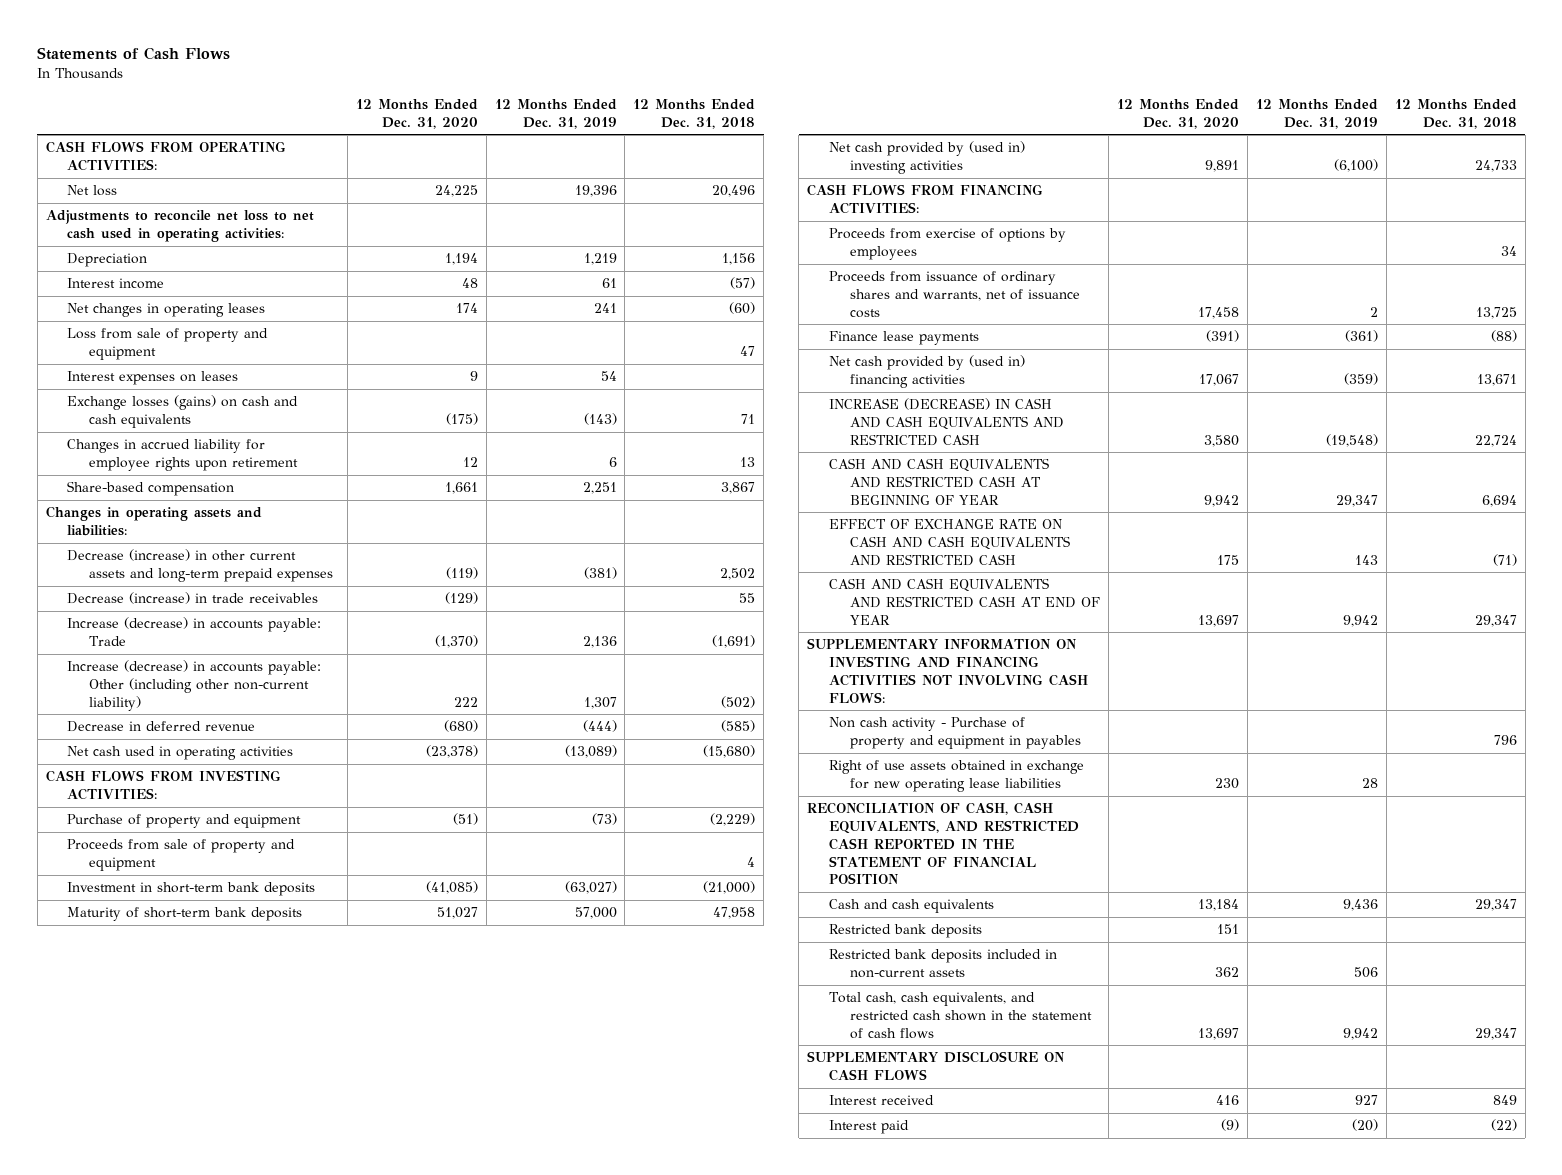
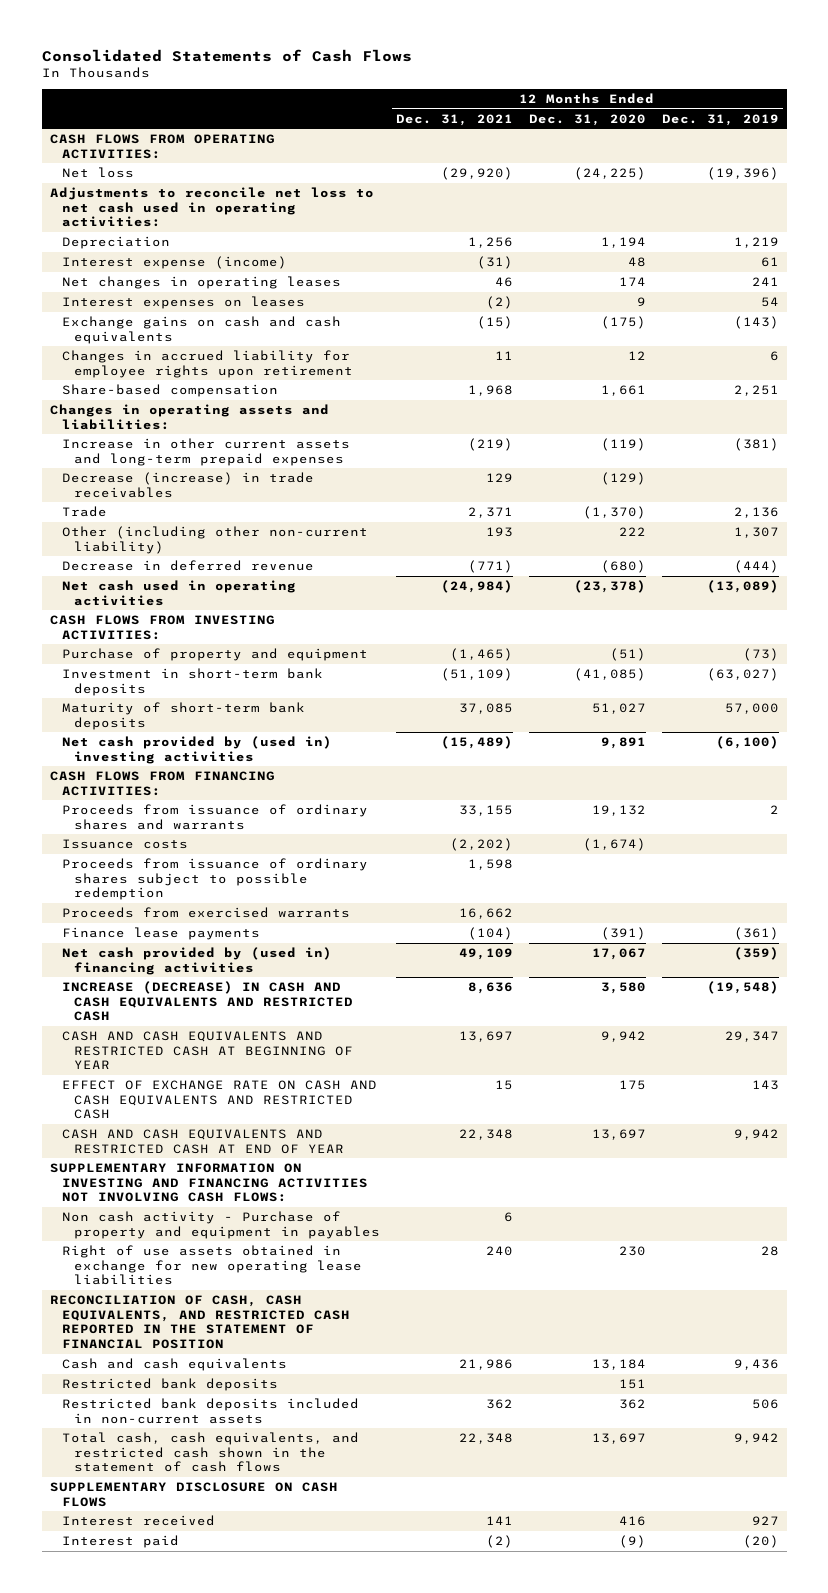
[37,46,231,60] Statements of Cash Flows -> [41,48,412,62] Consolidated Statements of Cash Flows
[633,98,756,129] 12 Months Ended Dec. 31, 2018 -> none
none -> [395,113,513,126] Dec. 31, 2021
[434,185,478,198] 24,225 -> [573,167,646,181] (24,225)
[574,185,617,198] 19,396 -> [706,167,779,181] (19,396)
[67,278,165,290] Interest income -> [61,256,287,270] Interest expense (income)
[67,328,269,361] Loss from sale of property and equipment -> none
[67,395,299,429] Exchange losses (gains) on cash and cash equivalents -> [61,316,341,344] Exchange gains on cash and cash equivalents
[67,549,334,583] Decrease (increase) in other current assets and long-term prepaid expenses -> [61,438,350,466] Increase in other current assets and long-term prepaid expenses
[67,617,322,647] Increase (decrease) in accounts payable: Trade -> [61,506,107,518] Trade
[67,660,322,711] Increase (decrease) in accounts payable: Other (including other non-current liability) -> [61,526,368,554] Other (including other non-current liability)
[67,839,296,872] Proceeds from sale of property and equipment -> none
[828,228,1066,261] Proceeds from exercise of options by employees -> none
[828,271,1081,318] Proceeds from issuance of ordinary shares and warrants, net of issuance costs -> [61,804,368,830] Proceeds from issuance of ordinary shares and warrants
[1198,306,1240,319] 17,458 -> [591,805,646,817] 19,132
none -> [61,839,188,850] Issuance costs
none -> [61,858,368,901] Proceeds from issuance of ordinary shares subject to possible redemption
none -> [61,907,350,919] Proceeds from exercised warrants

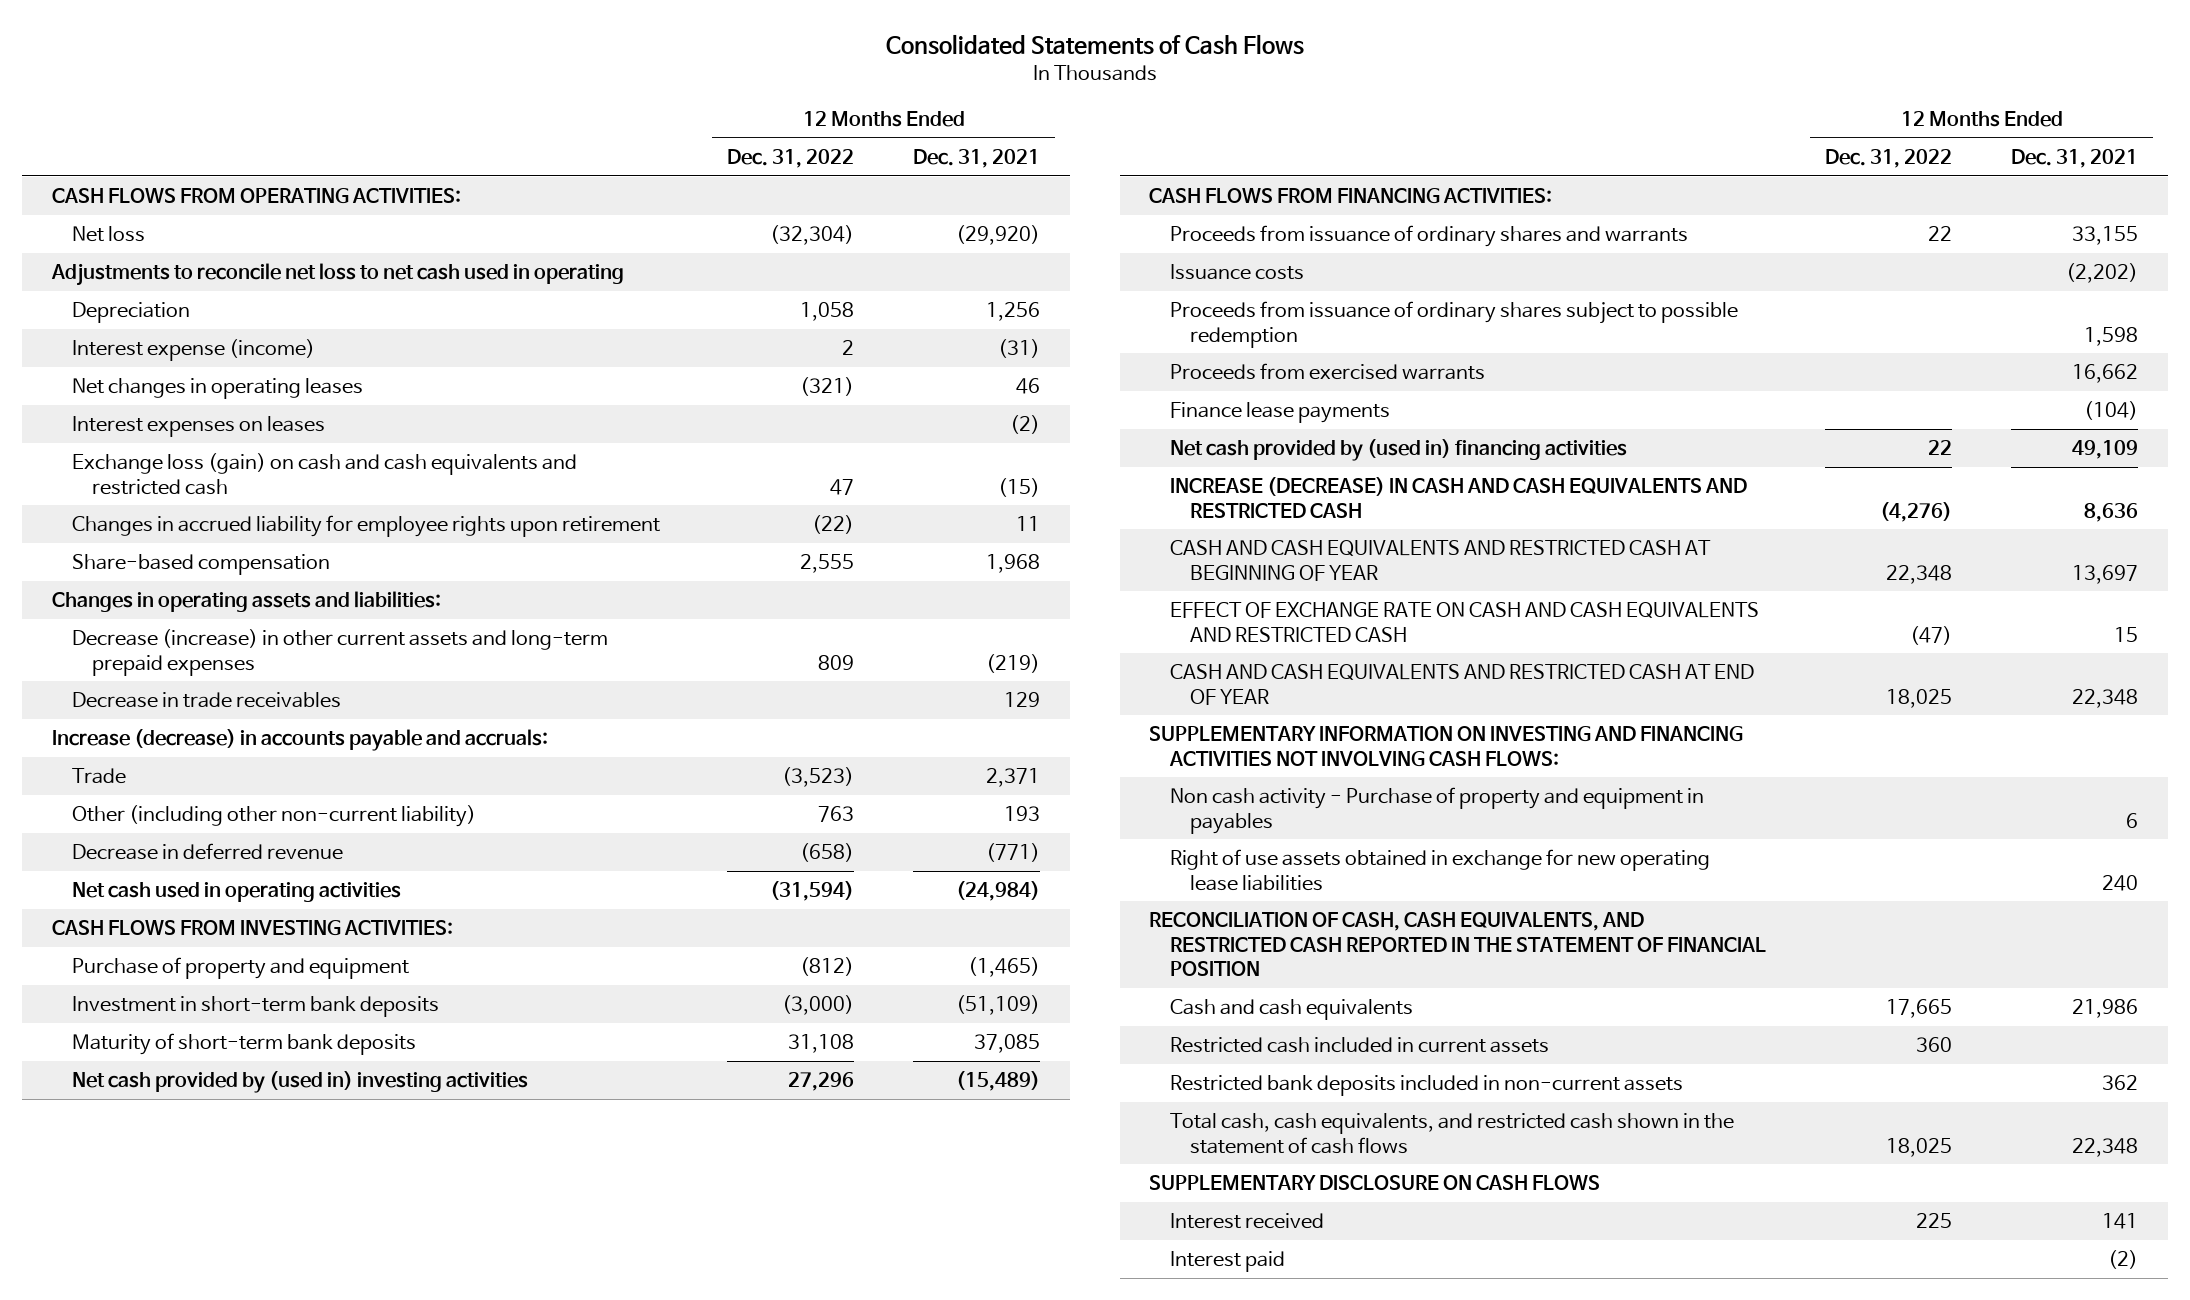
[528,113,646,126] Dec. 31, 2020 -> none
[661,113,779,126] Dec. 31, 2019 -> none
none -> [726,148,854,168] Dec. 31, 2022
[49,187,374,228] Adjustments to reconcile net loss to net cash used in operating activities: -> [50,263,624,287] Adjustments to reconcile net loss to net cash used in operating
[61,316,341,344] Exchange gains on cash and cash equivalents -> [71,453,577,495] Exchange loss (gain) on cash and cash equivalents and restricted cash
[61,438,350,466] Increase in other current assets and long-term prepaid expenses -> [71,629,608,676] Decrease (increase) in other current assets and long-term prepaid expenses
[61,472,314,498] Decrease (increase) in trade receivables -> [71,692,341,709] Decrease in trade receivables
none -> [51,729,548,752] Increase (decrease) in accounts payable and accruals:
[61,1378,278,1392] Restricted bank deposits -> [1169,1037,1549,1054] Restricted cash included in current assets

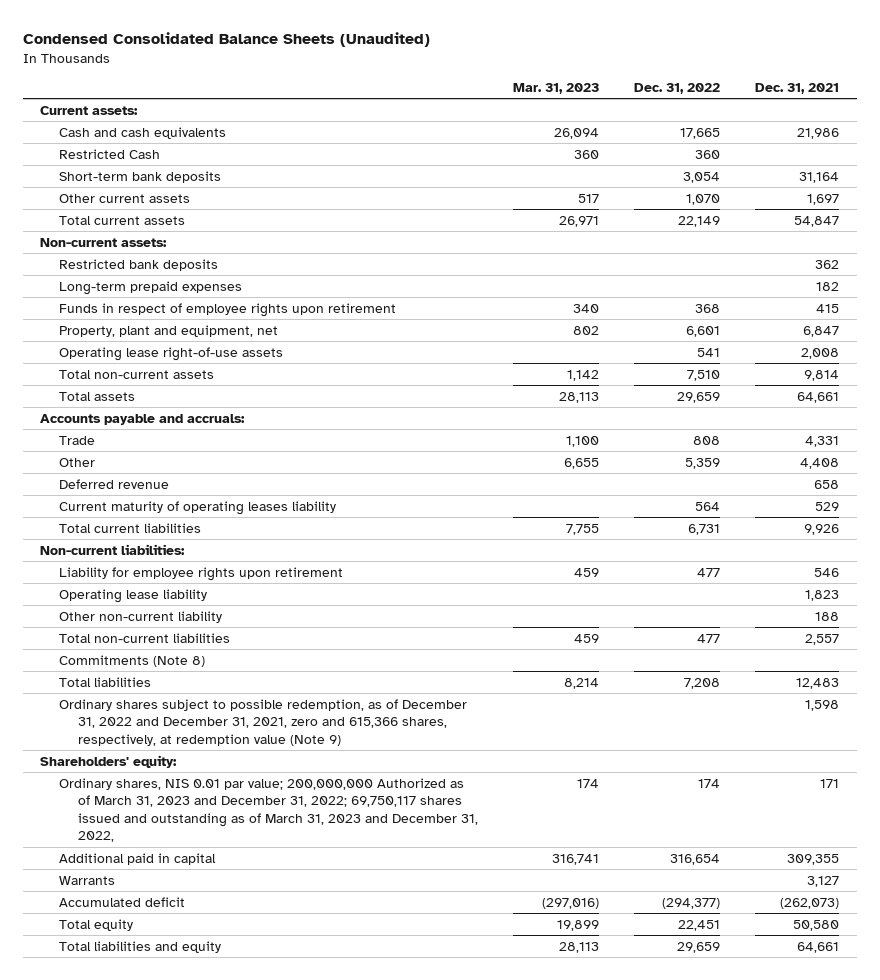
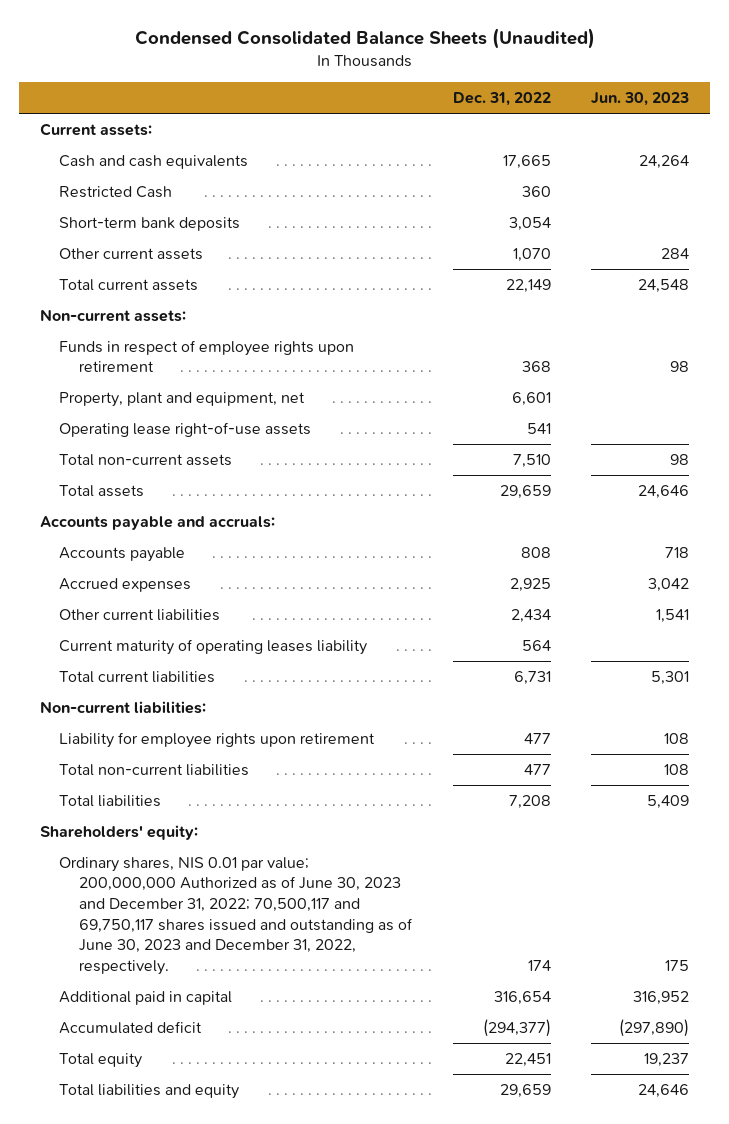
[513,82,600,94] Mar. 31, 2023 -> none
[755,82,840,94] Dec. 31, 2021 -> none
none -> [591,92,690,107] Jun. 30, 2023
[59,258,219,271] Restricted bank deposits -> none
[59,280,243,295] Long-term prepaid expenses -> none
[59,478,170,489] Deferred revenue -> none
[59,435,96,445] Trade -> [59,546,186,562] Accounts payable
none -> [59,577,192,592] Accrued expenses
[59,457,96,467] Other -> [59,608,221,621] Other current liabilities
[685,457,721,469] 5,359 -> [510,608,551,623] 2,434
[59,588,208,603] Operating lease liability -> none
[59,610,223,623] Other non-current liability -> none
[59,654,206,667] Commitments (Note 8) -> none
[59,698,468,746] Ordinary shares subject to possible redemption, as of December 31, 2022 and December 31, 2021, zero and 615,366 shares, respectively, at redemption value (Note 9) -> none
[59,777,479,843] Ordinary shares, NIS 0.01 par value; 200,000,000 Authorized as of March 31, 2023 and December 31, 2022; 69,750,117 shares issued and outstanding as of March 31, 2023 and December 31, 2022, -> [59,856,414,975] Ordinary shares, NIS 0.01 par value; 200,000,000 Authorized as of June 30, 2023 and December 31, 2022; 70,500,117 and 69,750,117 shares issued and outstanding as of June 30, 2023 and December 31, 2022, respectively.
[59,875,116,885] Warrants -> none

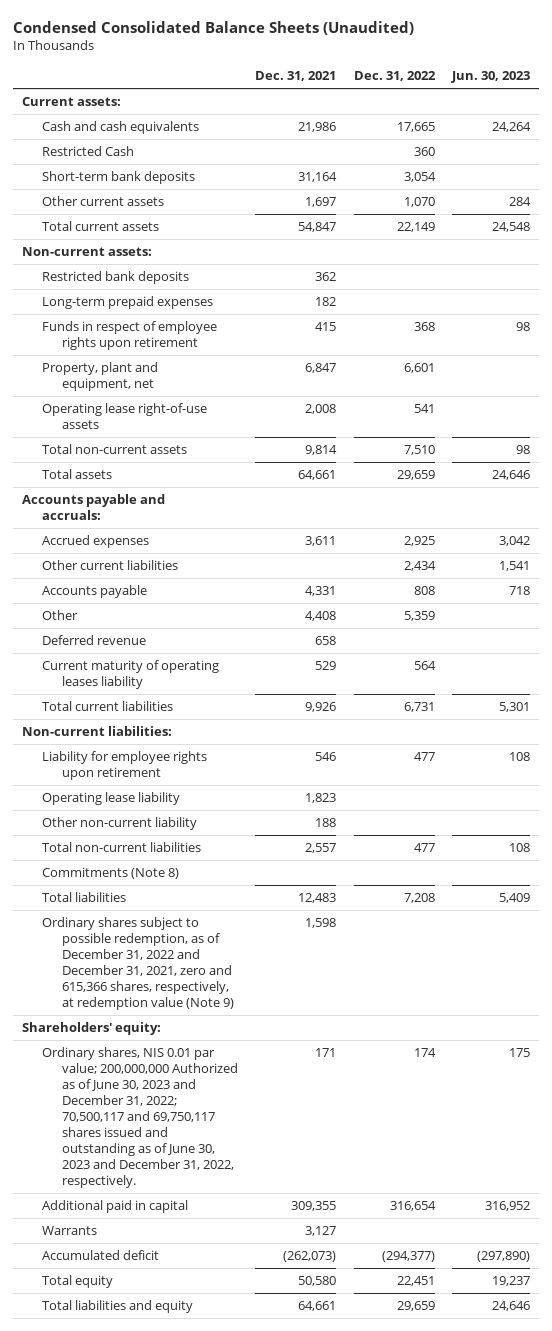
none -> [255,71,337,82] Dec. 31, 2021
none -> [41,271,189,285] Restricted bank deposits
none -> [41,296,213,310] Long-term prepaid expenses
[59,546,186,562] Accounts payable -> [41,585,147,599] Accounts payable
none -> [41,610,78,621] Other
none -> [41,635,146,646] Deferred revenue
none -> [41,792,180,806] Operating lease liability
none -> [41,817,197,831] Other non-current liability
none -> [41,867,179,880] Commitments (Note 8)
none -> [41,917,234,1011] Ordinary shares subject to possible redemption, as of December 31, 2022 and December 31, 2021, zero and 615,366 shares, respectively, at redemption value (Note 9)
none -> [41,1226,97,1236] Warrants

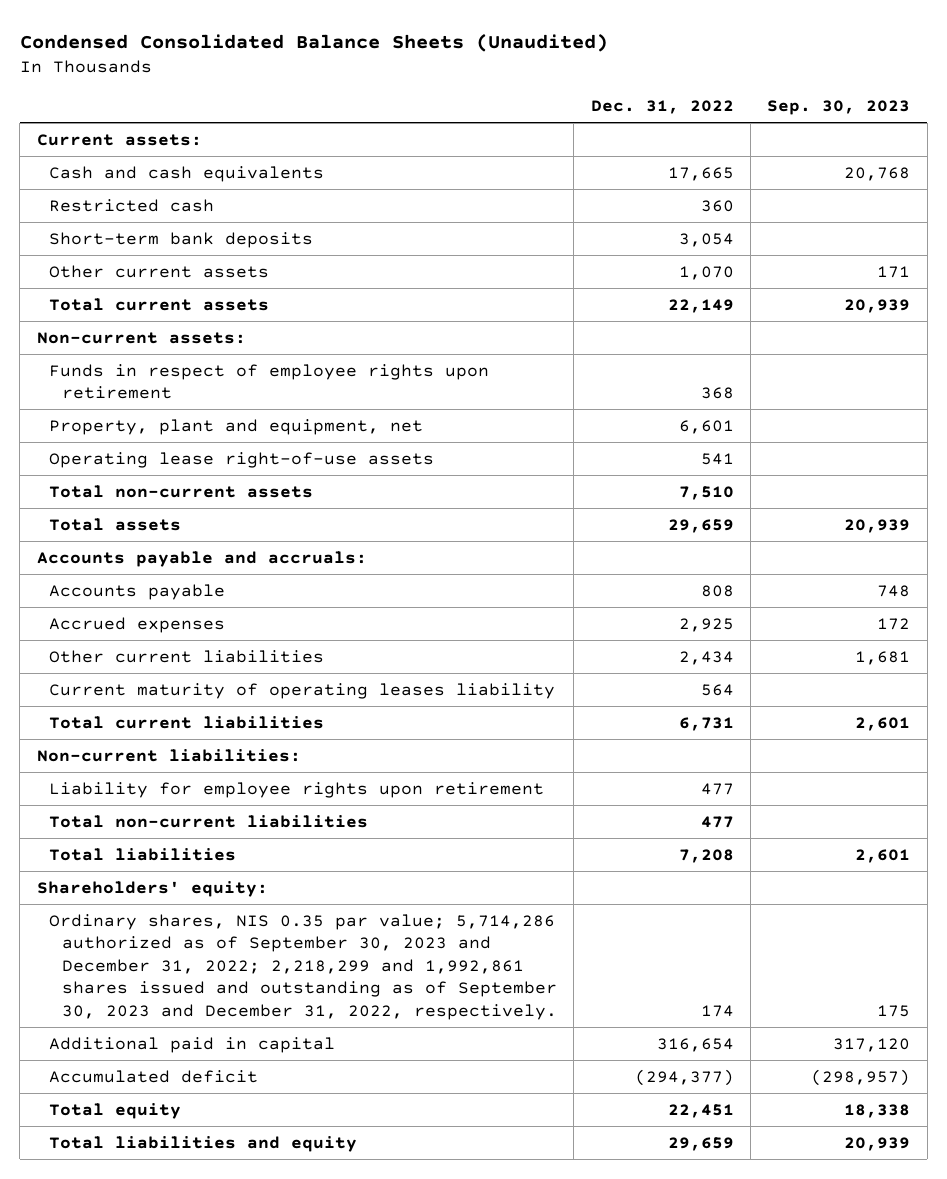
[255,71,337,82] Dec. 31, 2021 -> none
[451,71,531,84] Jun. 30, 2023 -> none
none -> [767,100,911,116] Sep. 30, 2023
[41,146,134,157] Restricted Cash -> [49,198,215,212] Restricted cash
[41,271,189,285] Restricted bank deposits -> none
[41,296,213,310] Long-term prepaid expenses -> none
[41,585,147,599] Accounts payable -> [49,583,226,600] Accounts payable
[41,610,78,621] Other -> none
[41,635,146,646] Deferred revenue -> none
[41,792,180,806] Operating lease liability -> none
[41,817,197,831] Other non-current liability -> none
[41,867,179,880] Commitments (Note 8) -> none
[41,917,234,1011] Ordinary shares subject to possible redemption, as of December 31, 2022 and December 31, 2021, zero and 615,366 shares, respectively, at redemption value (Note 9) -> none
[41,1047,238,1189] Ordinary shares, NIS 0.01 par value; 200,000,000 Authorized as of June 30, 2023 and December 31, 2022; 70,500,117 and 69,750,117 shares issued and outstanding as of June 30, 2023 and December 31, 2022, respectively. -> [49,913,558,1020] Ordinary shares, NIS 0.35 par value; 5,714,286 authorized as of September 30, 2023 and December 31, 2022; 2,218,299 and 1,992,861 shares issued and outstanding as of September 30, 2023 and December 31, 2022, respectively.
[41,1226,97,1236] Warrants -> none

